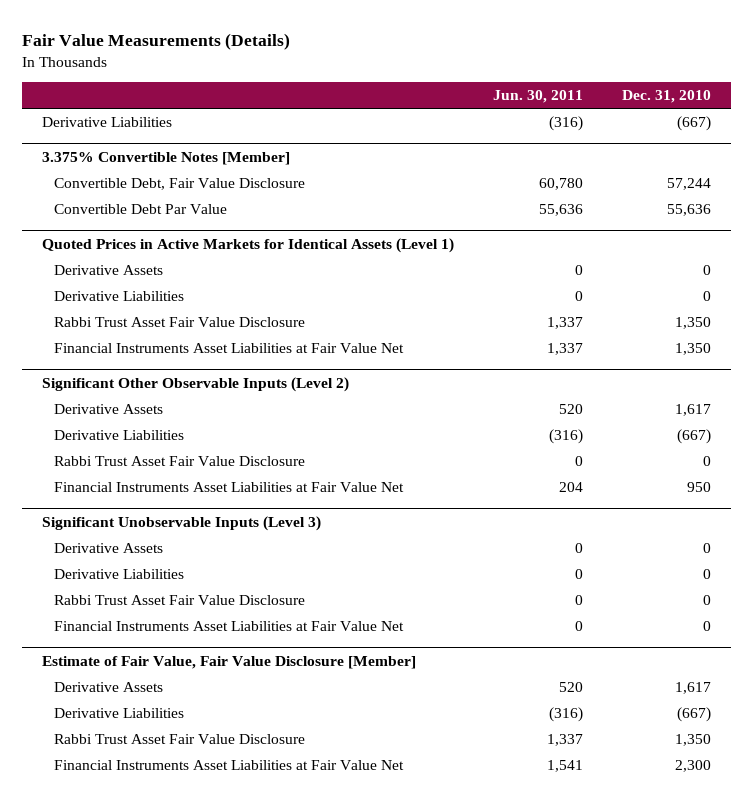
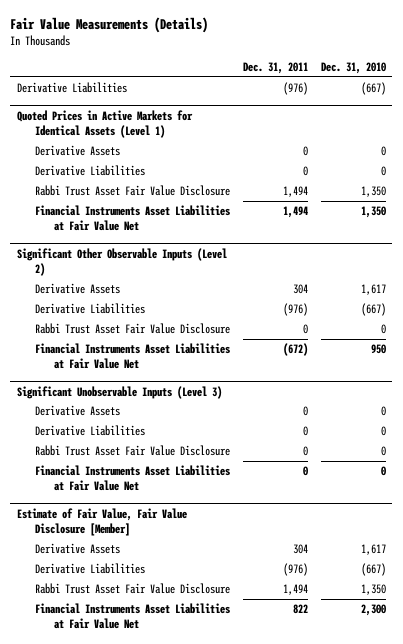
[493,90,584,104] Jun. 30, 2011 -> none
none -> [243,62,309,75] Dec. 31, 2011
[41,151,290,165] 3.375% Convertible Notes [Member] -> none
[54,177,306,190] Convertible Debt, Fair Value Disclosure -> none
[54,203,228,214] Convertible Debt Par Value -> none

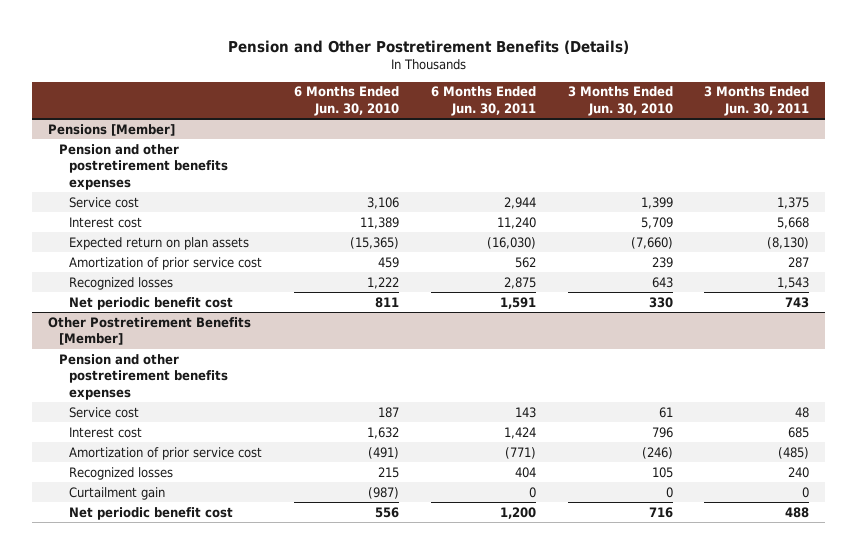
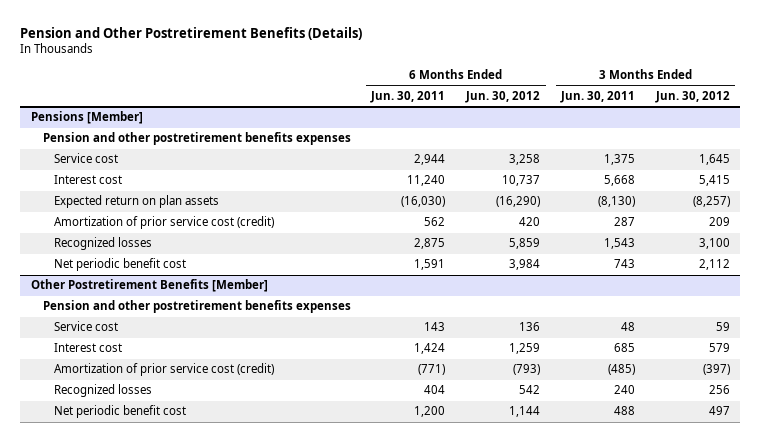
[293,86,399,116] 6 Months Ended Jun. 30, 2010 -> none
[567,86,673,116] 3 Months Ended Jun. 30, 2010 -> none
none -> [465,90,541,103] Jun. 30, 2012
none -> [655,90,731,103] Jun. 30, 2012
[69,256,263,270] Amortization of prior service cost -> [54,216,275,230] Amortization of prior service cost (credit)
[69,446,263,460] Amortization of prior service cost -> [54,363,275,377] Amortization of prior service cost (credit)
[69,486,166,500] Curtailment gain -> none

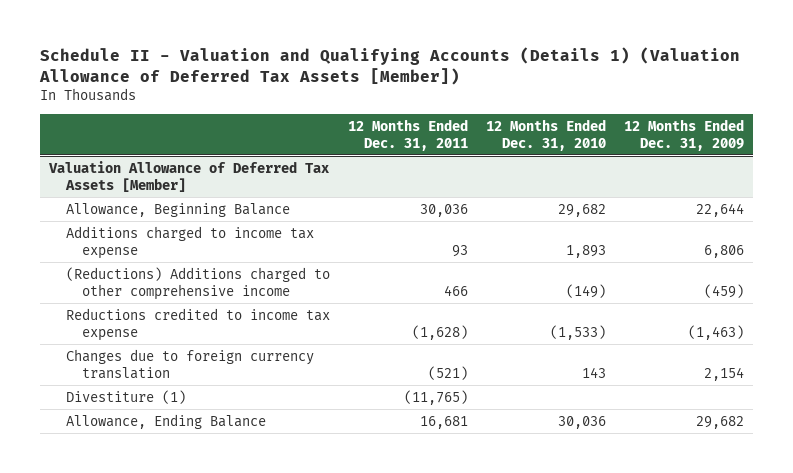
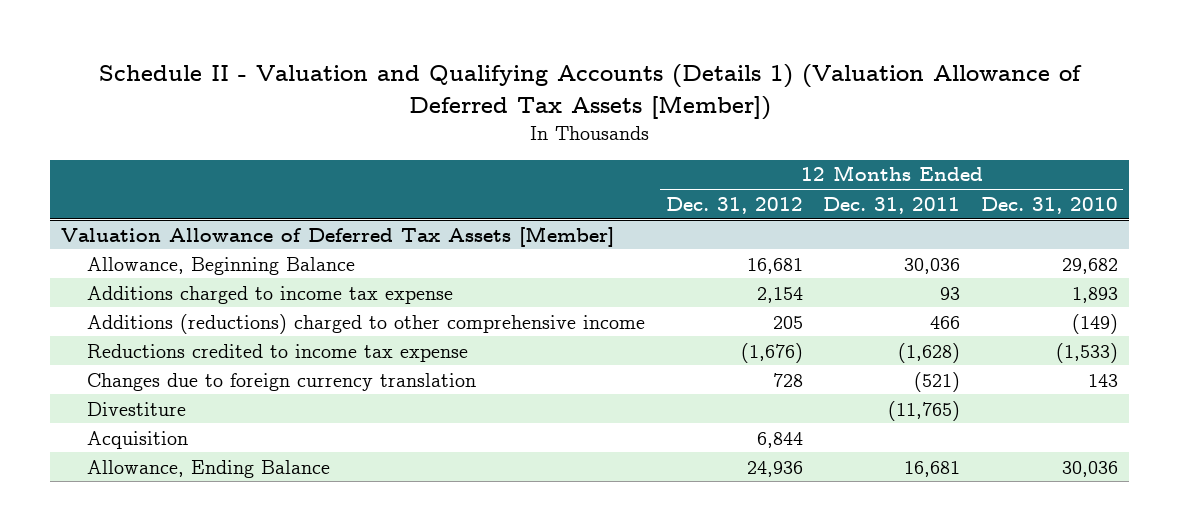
[623,118,744,151] 12 Months Ended Dec. 31, 2009 -> none
none -> [665,196,803,214] Dec. 31, 2012
[65,266,330,300] (Reductions) Additions charged to other comprehensive income -> [86,313,645,334] Additions (reductions) charged to other comprehensive income
[65,389,186,404] Divestiture (1) -> [86,401,186,416] Divestiture
none -> [86,430,188,449] Acquisition

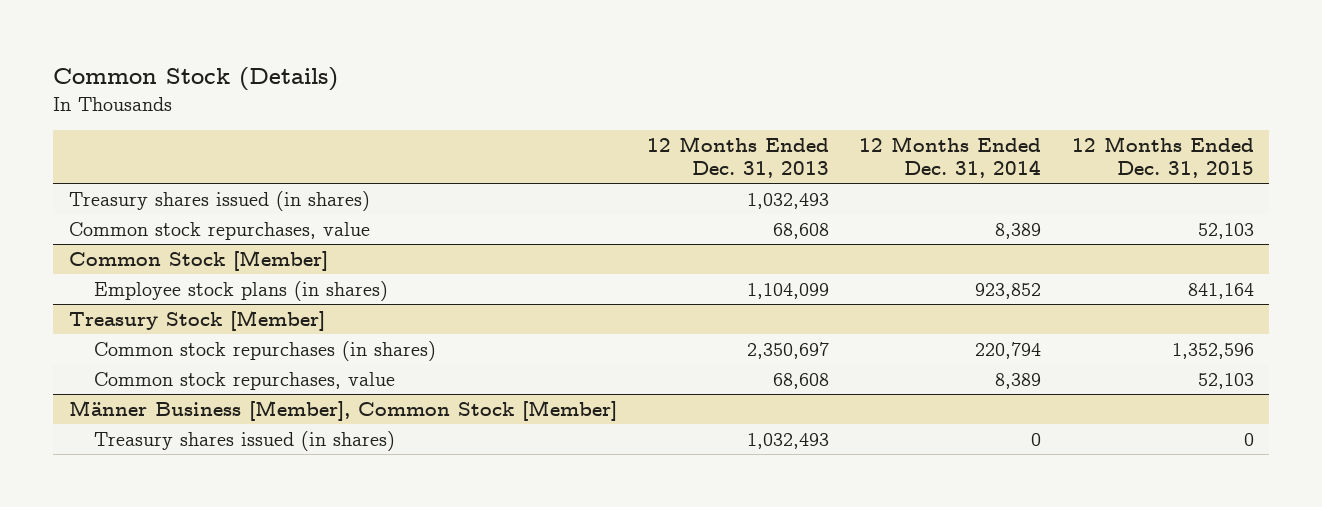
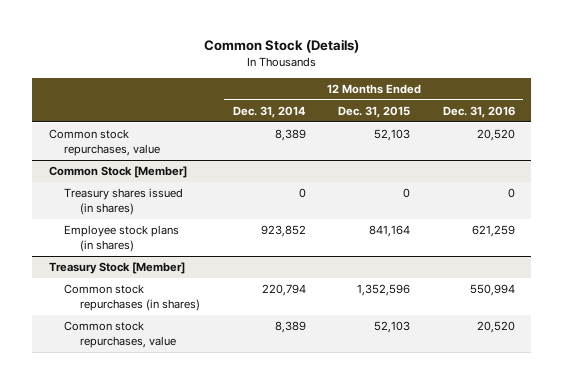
[647,136,830,179] 12 Months Ended Dec. 31, 2013 -> none
none -> [442,106,515,119] Dec. 31, 2016
[68,190,370,211] Treasury shares issued (in shares) -> none
none -> [64,188,184,215] Treasury shares issued (in shares)
[68,399,617,421] Männer Business [Member], Common Stock [Member] -> none
[93,430,395,451] Treasury shares issued (in shares) -> none

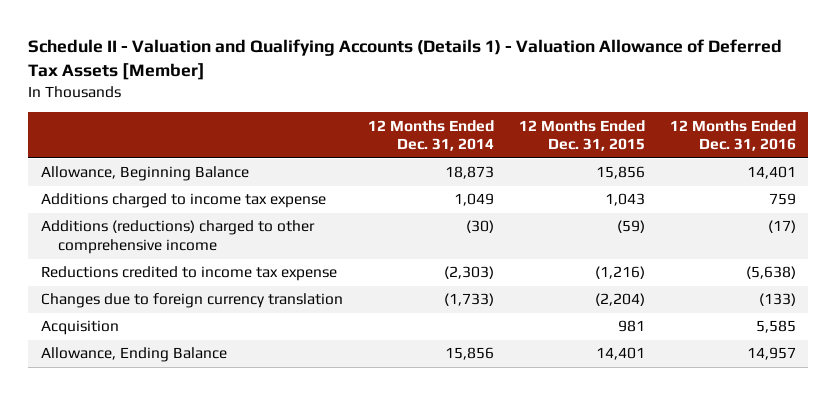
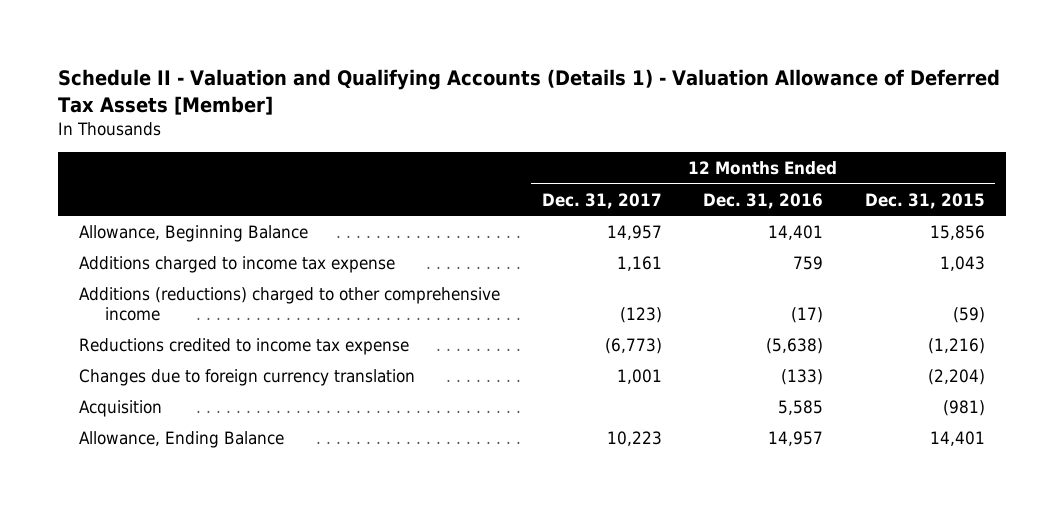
[367,119,494,152] 12 Months Ended Dec. 31, 2014 -> none
none -> [541,192,662,209] Dec. 31, 2017
[617,320,645,333] 981 -> [942,400,985,417] (981)

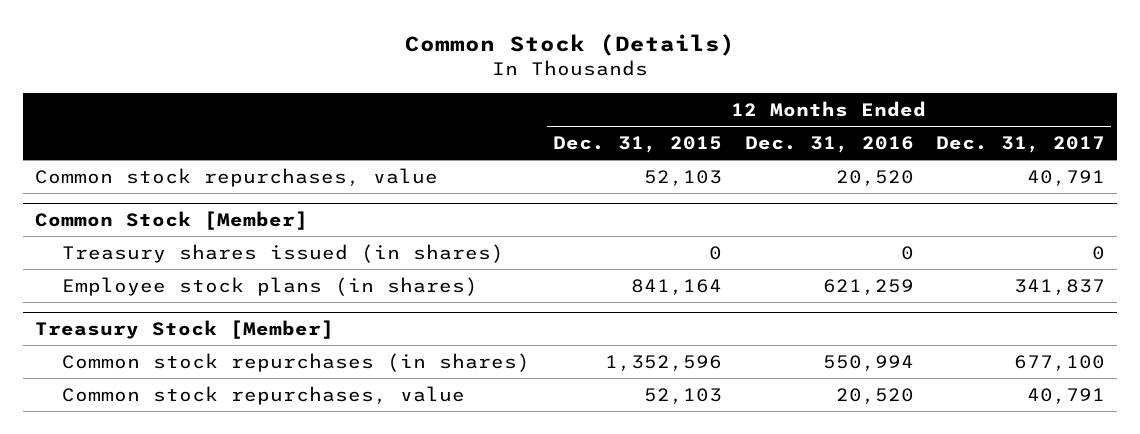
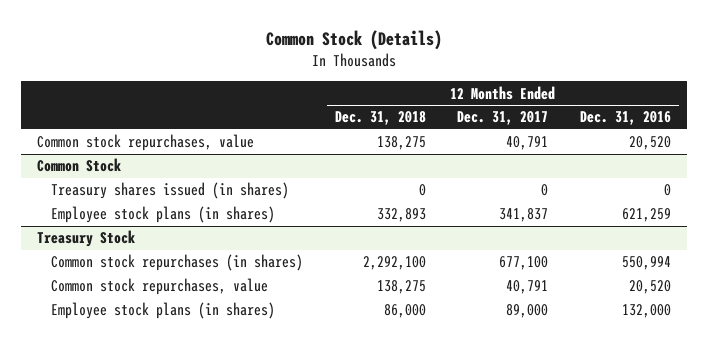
[552,135,722,153] Dec. 31, 2015 -> none
none -> [334,111,426,126] Dec. 31, 2018
[34,211,308,231] Common Stock [Member] -> [37,158,122,173] Common Stock
[34,320,334,340] Treasury Stock [Member] -> [37,230,136,248] Treasury Stock
none -> [50,302,275,320] Employee stock plans (in shares)

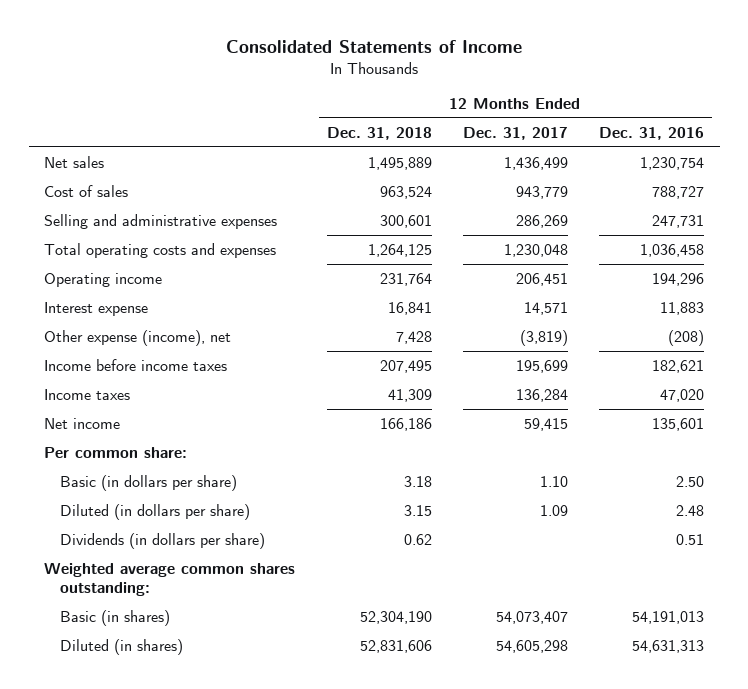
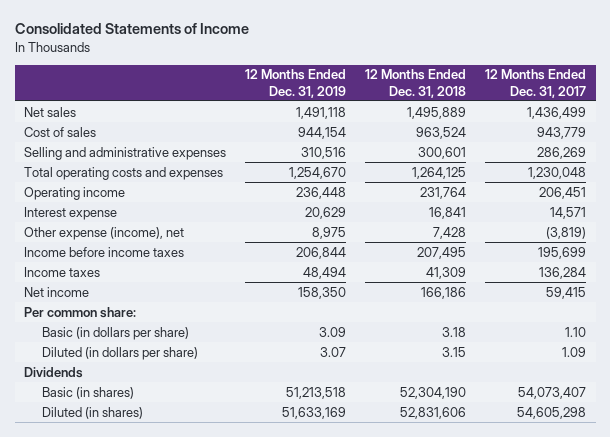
[599,126,705,140] Dec. 31, 2016 -> none
none -> [245,69,347,98] 12 Months Ended Dec. 31, 2019
[59,532,265,549] Dividends (in dollars per share) -> none
[44,562,296,597] Weighted average common shares outstanding: -> [24,366,84,378] Dividends

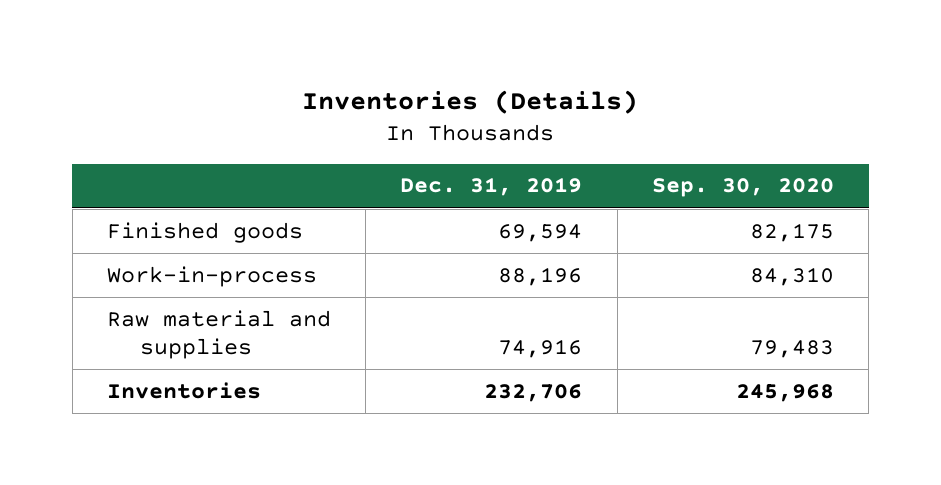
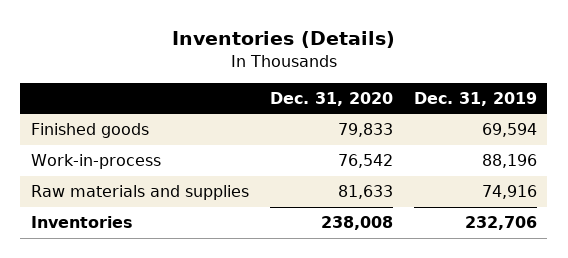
[651,178,834,198] Sep. 30, 2020 -> none
none -> [269,91,393,106] Dec. 31, 2020
[106,309,331,359] Raw material and supplies -> [30,185,249,201] Raw materials and supplies

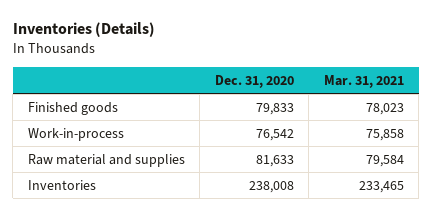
[413,91,537,106] Dec. 31, 2019 -> none
none -> [323,74,404,88] Mar. 31, 2021
[30,185,249,201] Raw materials and supplies -> [27,153,185,167] Raw material and supplies

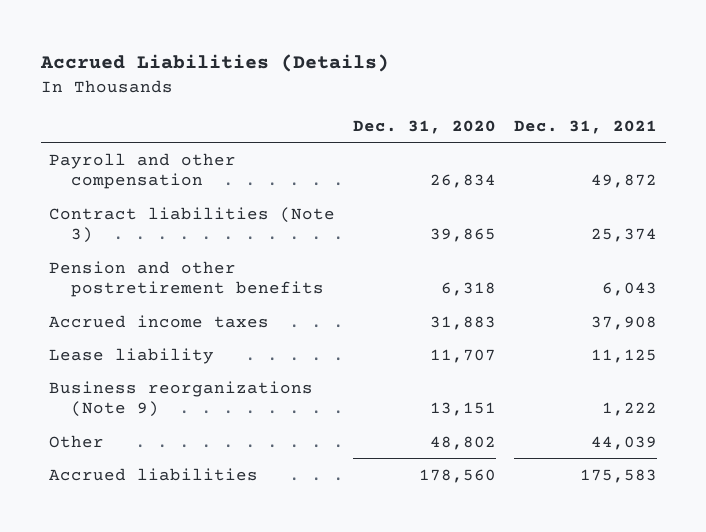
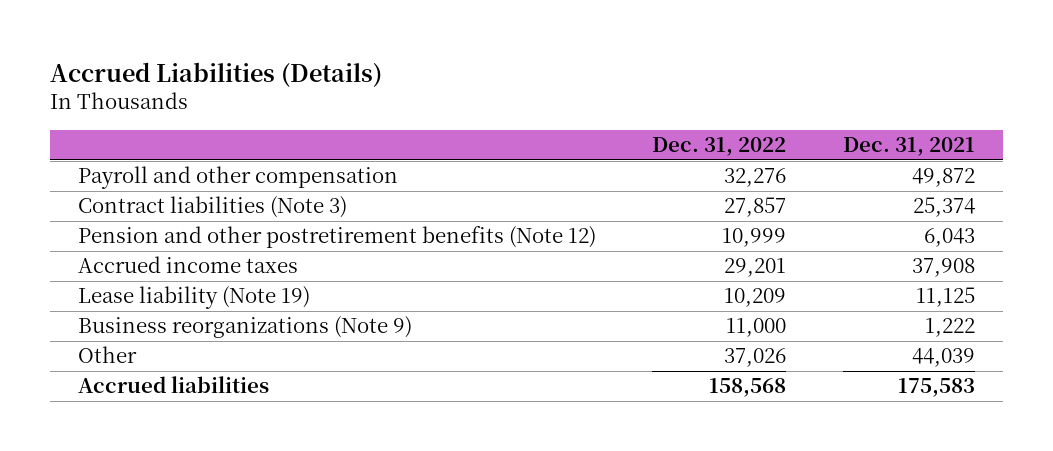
[353,119,497,134] Dec. 31, 2020 -> none
none -> [652,137,787,157] Dec. 31, 2022
[49,260,325,298] Pension and other postretirement benefits -> [78,226,597,249] Pension and other postretirement benefits (Note 12)
[49,347,215,364] Lease liability -> [78,286,311,310] Lease liability (Note 19)

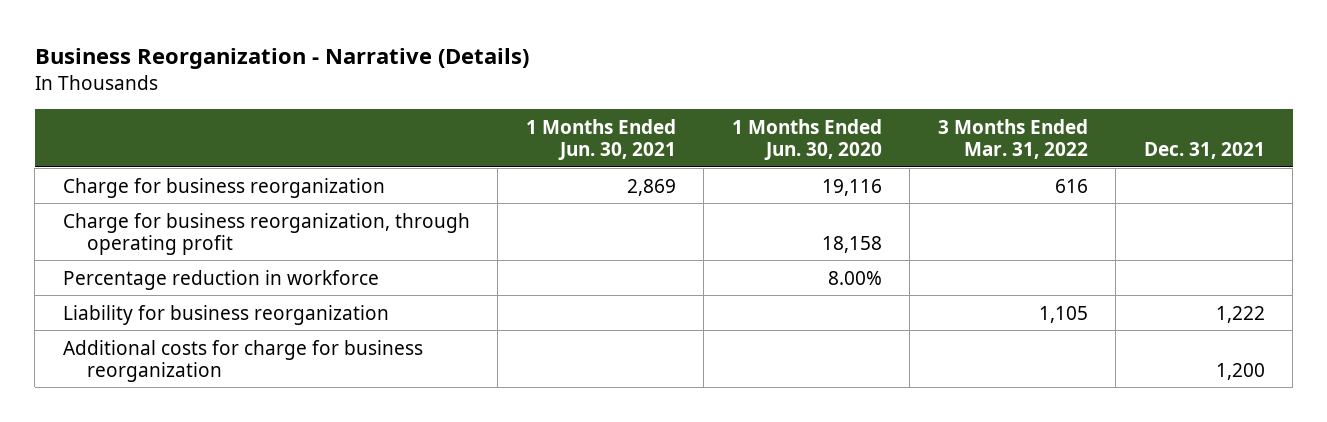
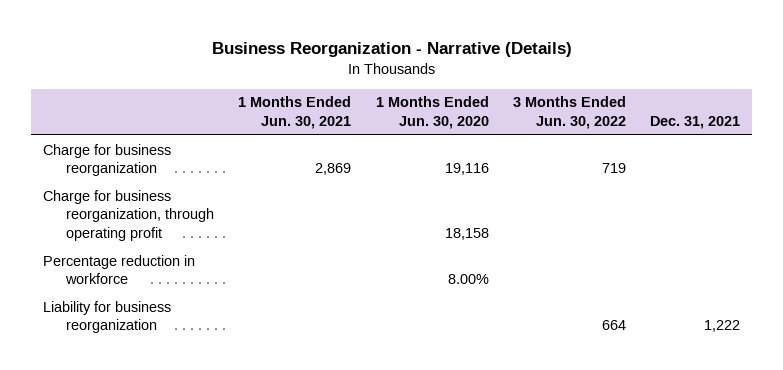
[937,118,1088,160] 3 Months Ended Mar. 31, 2022 -> none
none -> [512,96,626,130] 3 Months Ended Jun. 30, 2022
[62,339,423,382] Additional costs for charge for business reorganization -> none

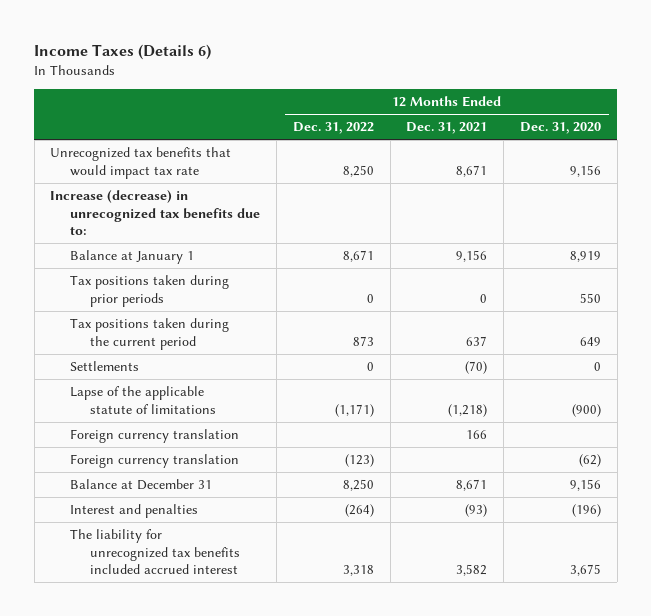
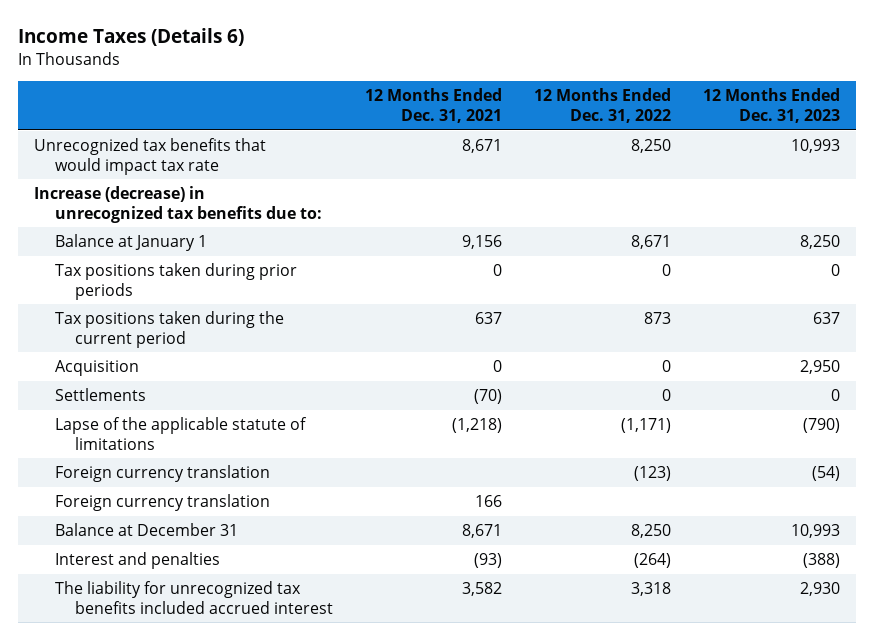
[520,122,602,135] Dec. 31, 2020 -> none
none -> [703,88,841,123] 12 Months Ended Dec. 31, 2023
none -> [54,360,139,377] Acquisition
[70,429,240,444] Foreign currency translation -> [54,494,270,512] Foreign currency translation

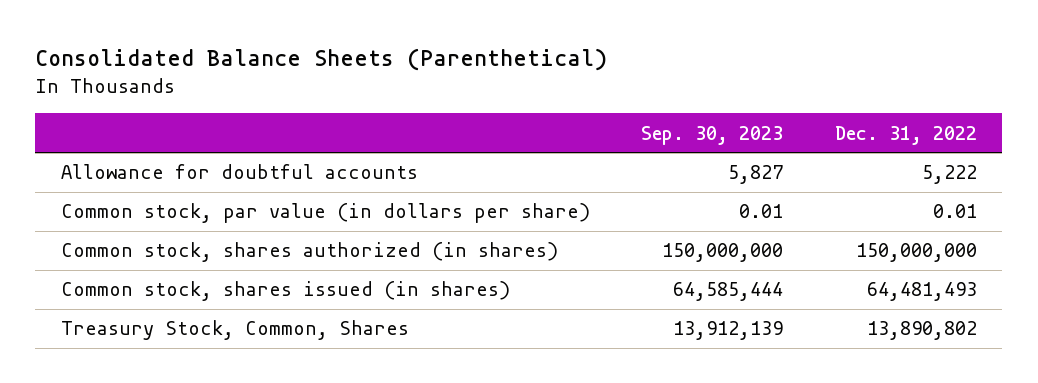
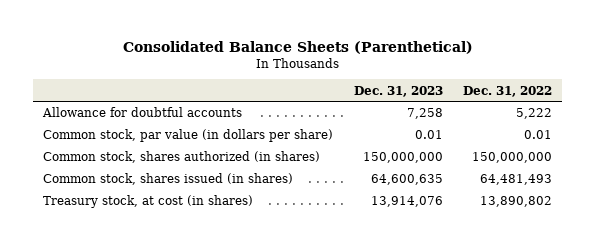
[641,125,784,145] Sep. 30, 2023 -> none
none -> [353,85,443,97] Dec. 31, 2023
[60,320,409,341] Treasury Stock, Common, Shares -> [43,195,254,209] Treasury stock, at cost (in shares)

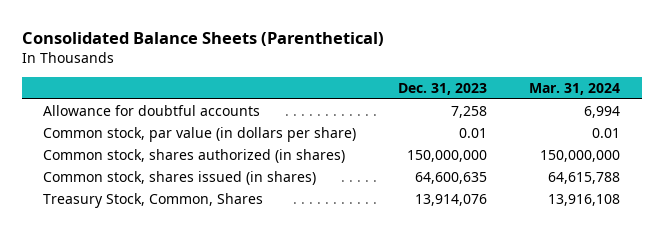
[463,85,553,97] Dec. 31, 2022 -> none
none -> [529,82,621,95] Mar. 31, 2024
[43,195,254,209] Treasury stock, at cost (in shares) -> [42,192,263,208] Treasury Stock, Common, Shares

